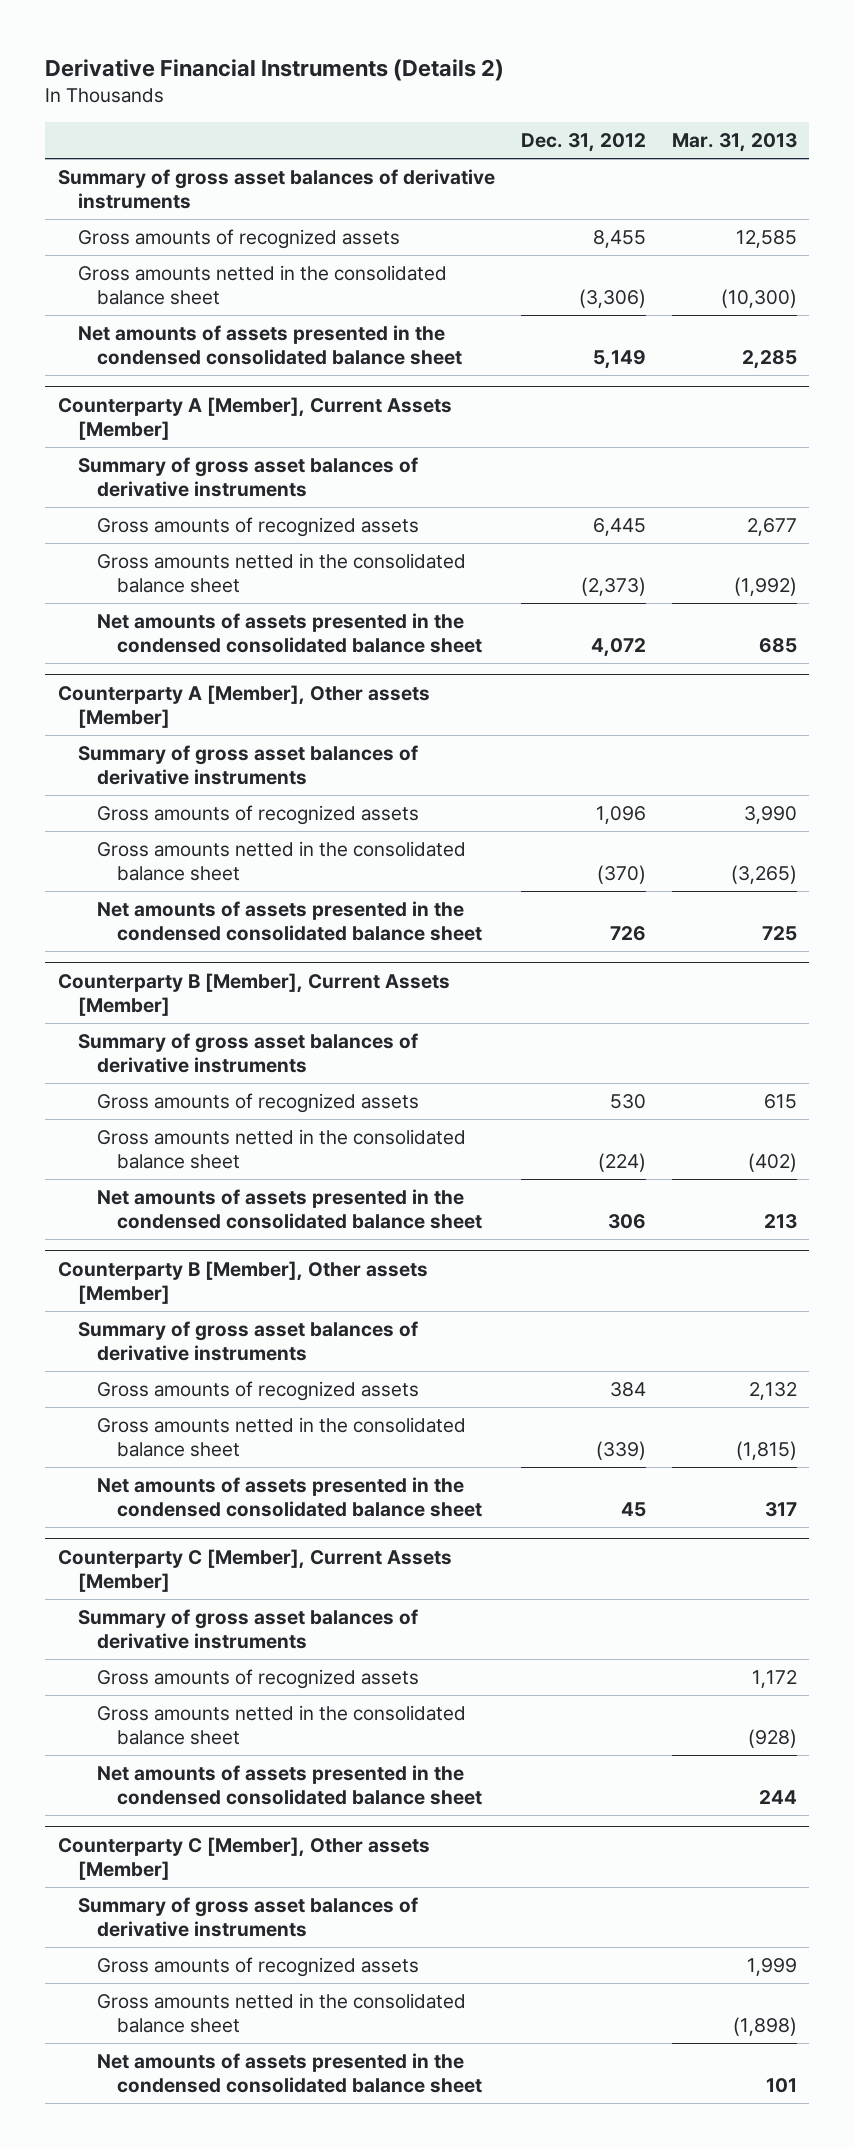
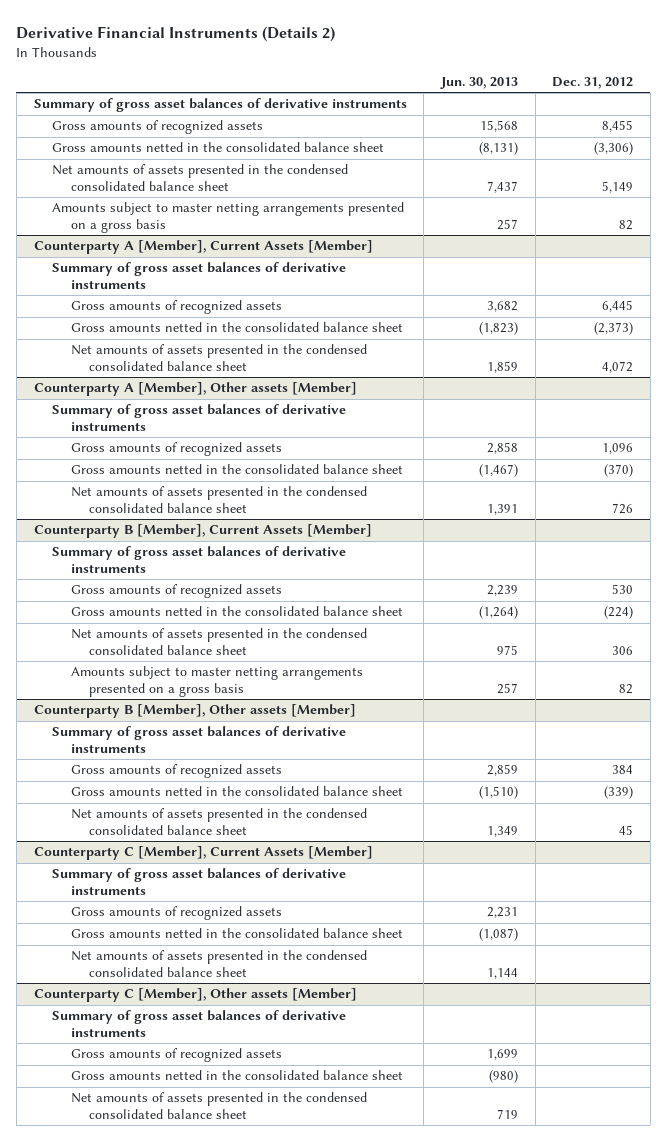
[671,133,797,153] Mar. 31, 2013 -> none
none -> [439,76,518,89] Jun. 30, 2013
none -> [52,202,405,233] Amounts subject to master netting arrangements presented on a gross basis
none -> [70,666,363,697] Amounts subject to master netting arrangements presented on a gross basis

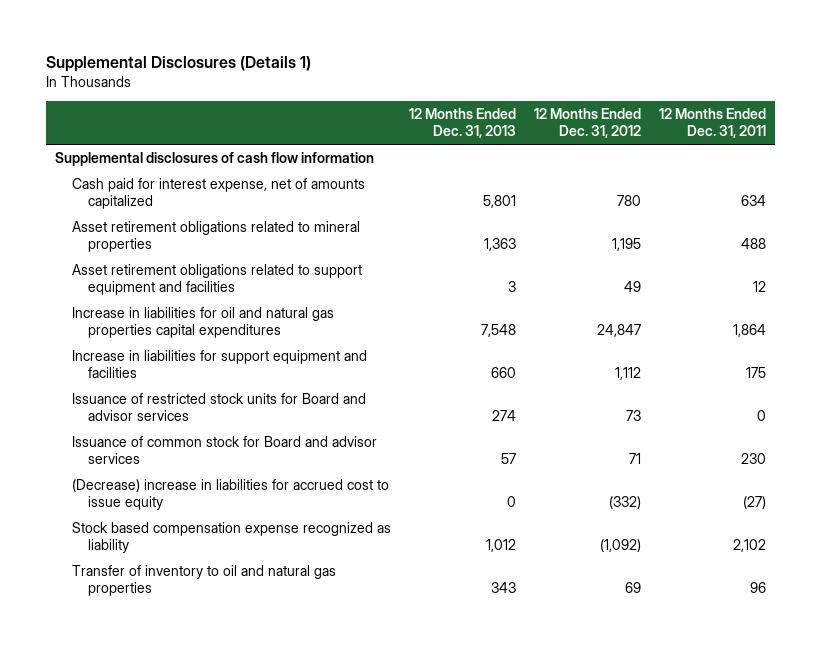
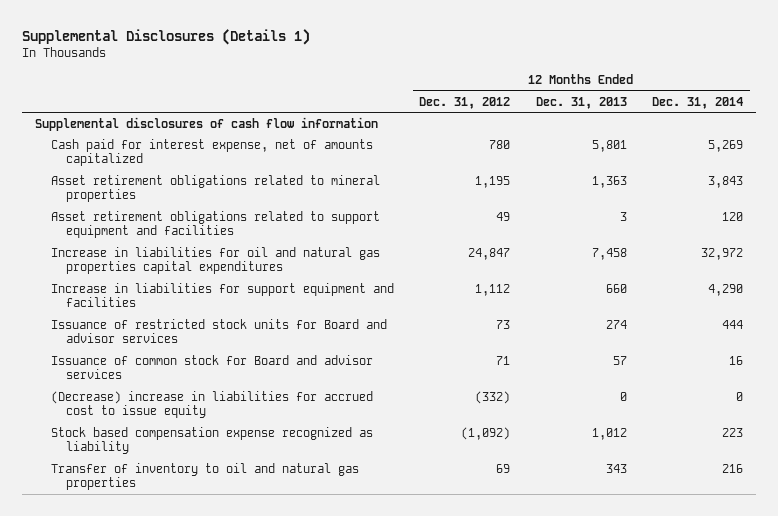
[658,108,766,139] 12 Months Ended Dec. 31, 2011 -> none
none -> [652,96,744,109] Dec. 31, 2014
[480,324,516,338] 7,548 -> [591,247,627,260] 7,458

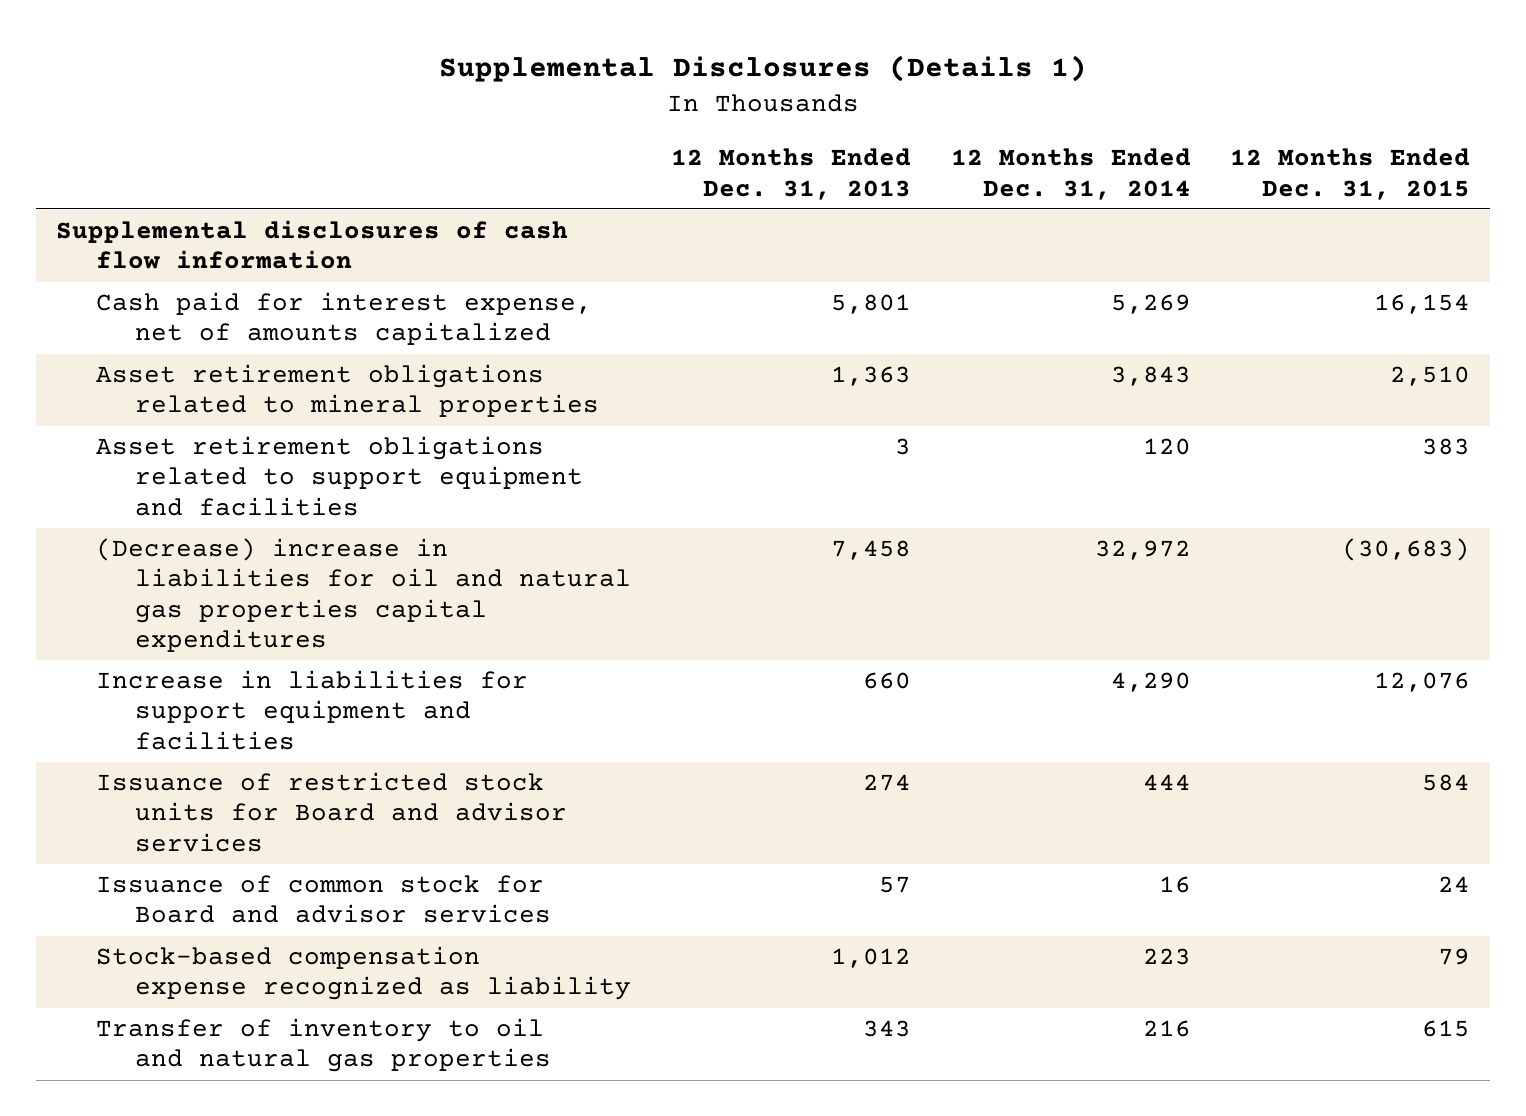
[419,96,511,109] Dec. 31, 2012 -> none
none -> [1230,148,1471,200] 12 Months Ended Dec. 31, 2015
[50,246,380,275] Increase in liabilities for oil and natural gas properties capital expenditures -> [95,538,632,652] (Decrease) increase in liabilities for oil and natural gas properties capital expenditures
[50,390,373,419] (Decrease) increase in liabilities for accrued cost to issue equity -> none
[50,426,373,455] Stock based compensation expense recognized as liability -> [95,946,632,1001] Stock-based compensation expense recognized as liability

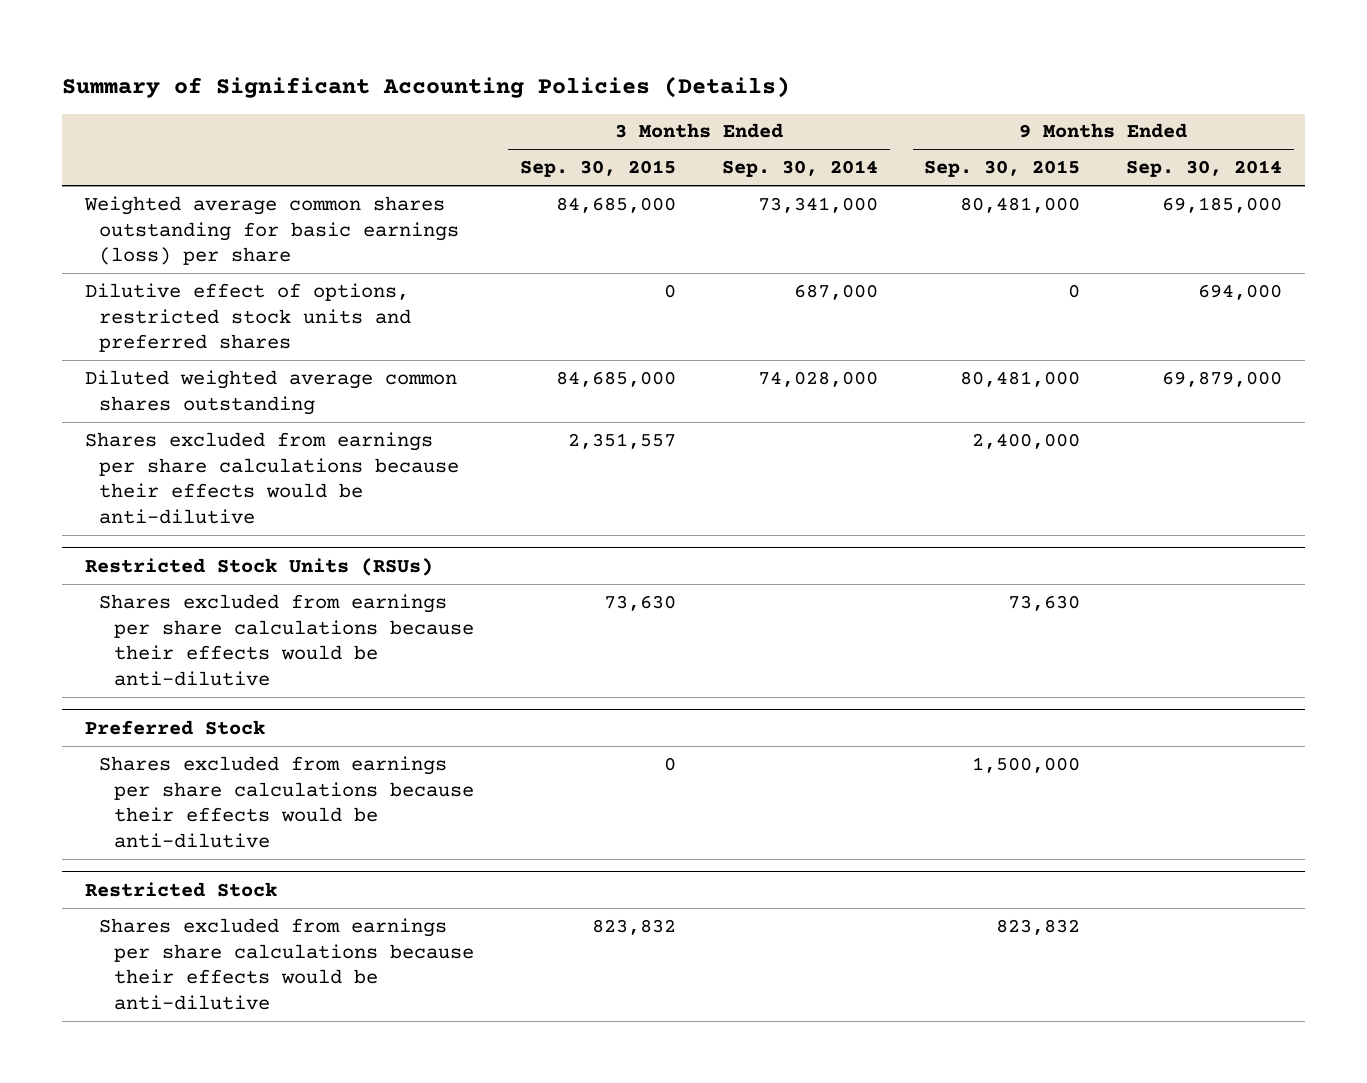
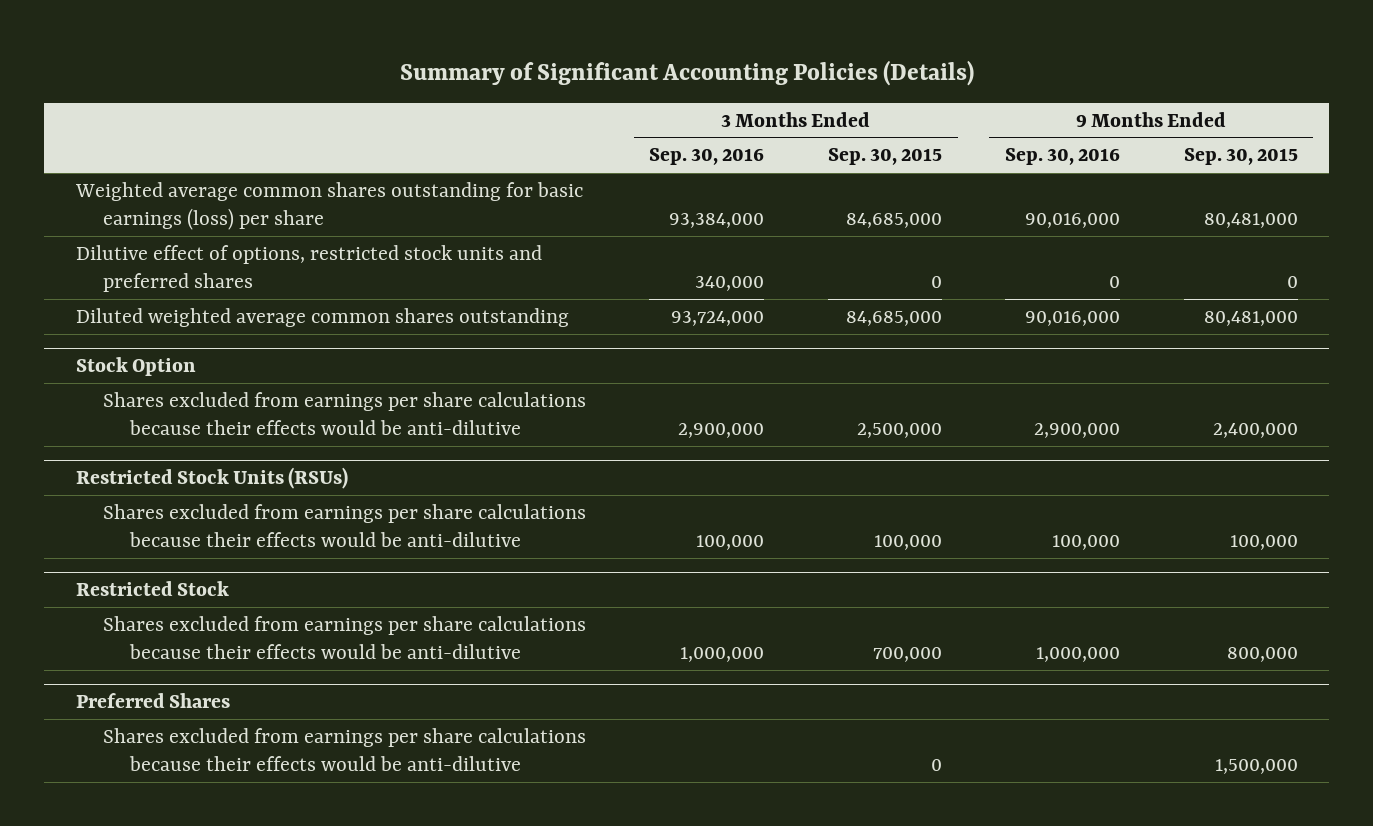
[721,160,878,178] Sep. 30, 2014 -> none
[1126,160,1283,178] Sep. 30, 2014 -> none
none -> [649,148,765,166] Sep. 30, 2016
none -> [1005,148,1121,166] Sep. 30, 2016
none -> [75,357,196,377] Stock Option
[567,432,676,449] 2,351,557 -> [856,423,942,439] 2,500,000
[84,719,265,735] Preferred Stock -> none
[99,755,474,848] Shares excluded from earnings per share calculations because their effects would be anti-dilutive -> none
[603,594,676,611] 73,630 -> [873,535,942,551] 100,000
[1008,594,1081,611] 73,630 -> [1229,535,1298,551] 100,000
[591,918,676,935] 823,832 -> [872,647,942,663] 700,000
[996,918,1081,935] 823,832 -> [1226,647,1298,663] 800,000
none -> [75,693,230,709] Preferred Shares
none -> [103,727,587,772] Shares excluded from earnings per share calculations because their effects would be anti-dilutive

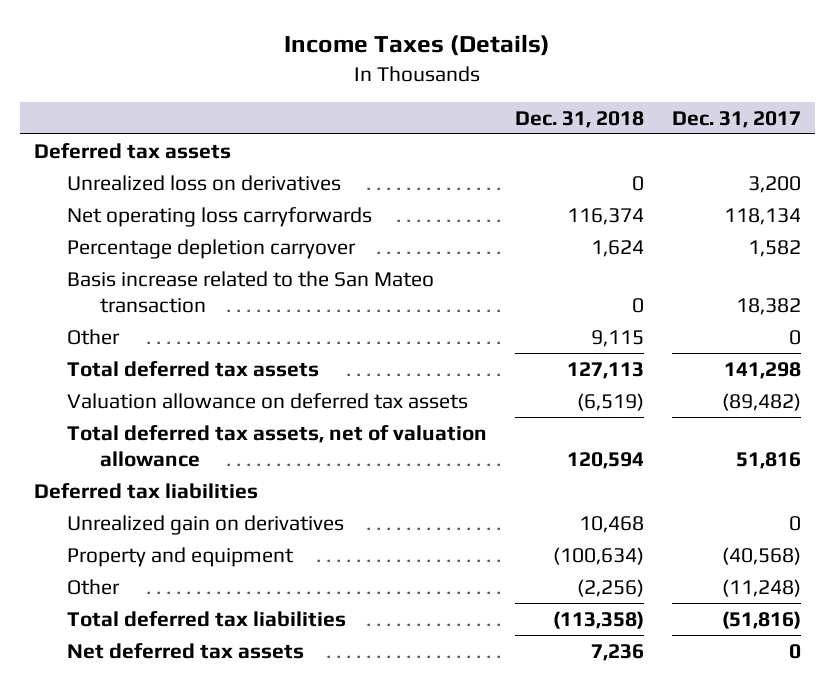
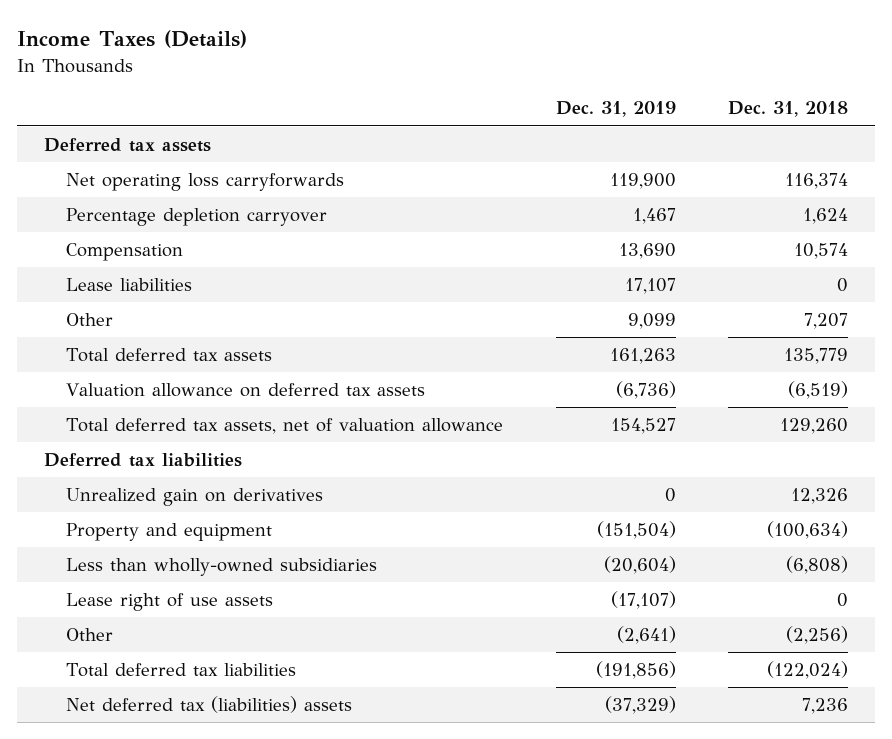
[672,110,802,128] Dec. 31, 2017 -> none
none -> [555,101,676,118] Dec. 31, 2019
[66,174,341,191] Unrealized loss on derivatives -> none
[66,270,434,313] Basis increase related to the San Mateo transaction -> none
none -> [66,243,184,262] Compensation
none -> [66,278,193,292] Lease liabilities
[590,329,644,347] 9,115 -> [804,313,849,330] 7,207
[566,361,644,379] 127,113 -> [784,348,849,365] 135,779
[566,451,644,469] 120,594 -> [780,418,849,435] 129,260
[578,515,644,533] 10,468 -> [791,488,849,505] 12,326
none -> [66,558,378,577] Less than wholly-owned subsidiaries
none -> [66,593,274,612] Lease right of use assets
[552,610,644,629] (113,358) -> [767,661,849,680] (122,024)
[66,642,304,659] Net deferred tax assets -> [66,696,353,714] Net deferred tax (liabilities) assets

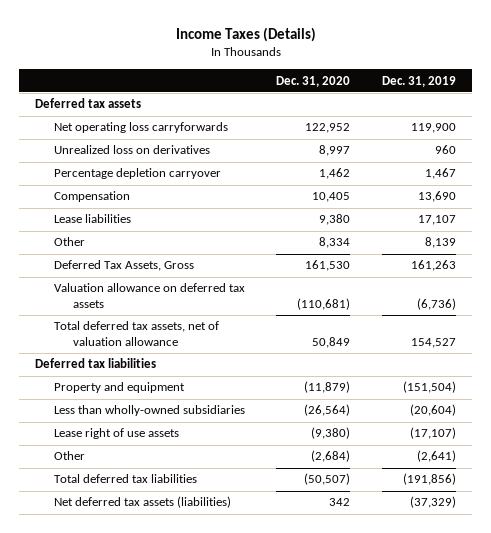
[728,101,849,118] Dec. 31, 2018 -> none
none -> [276,75,351,87] Dec. 31, 2020
none -> [53,145,210,155] Unrealized loss on derivatives
[627,313,676,330] 9,099 -> [425,237,457,249] 8,139
[66,348,273,363] Total deferred tax assets -> [53,260,194,272] Deferred Tax Assets, Gross
[66,488,324,507] Unrealized gain on derivatives -> none
[66,696,353,714] Net deferred tax (liabilities) assets -> [53,496,231,509] Net deferred tax assets (liabilities)

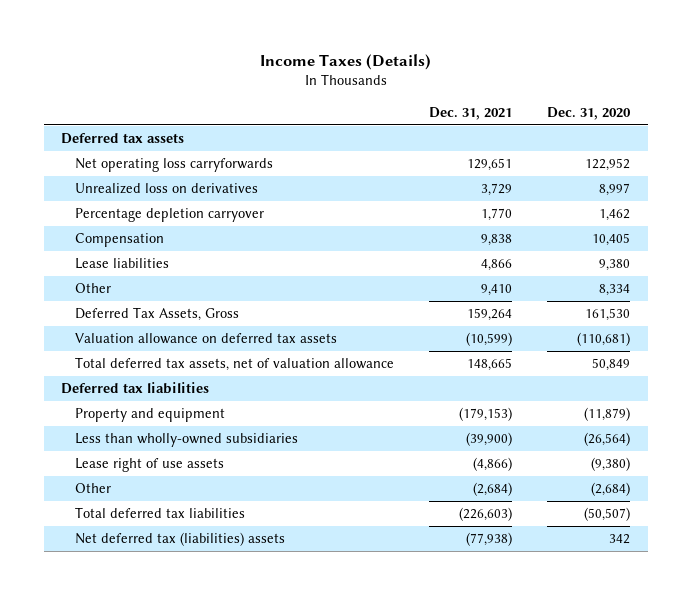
[382,75,457,87] Dec. 31, 2019 -> none
none -> [429,106,513,120] Dec. 31, 2021
[53,496,231,509] Net deferred tax assets (liabilities) -> [74,532,285,547] Net deferred tax (liabilities) assets

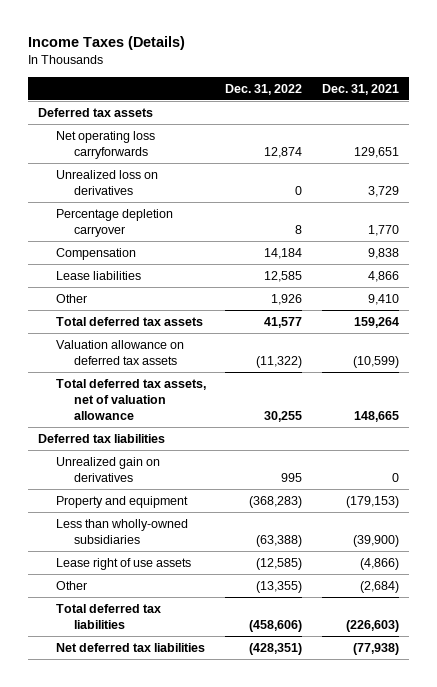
[547,106,632,120] Dec. 31, 2020 -> none
none -> [225,83,303,95] Dec. 31, 2022
[74,307,239,322] Deferred Tax Assets, Gross -> [55,316,203,326] Total deferred tax assets
none -> [55,456,160,482] Unrealized gain on derivatives
[74,532,285,547] Net deferred tax (liabilities) assets -> [55,642,205,652] Net deferred tax liabilities

